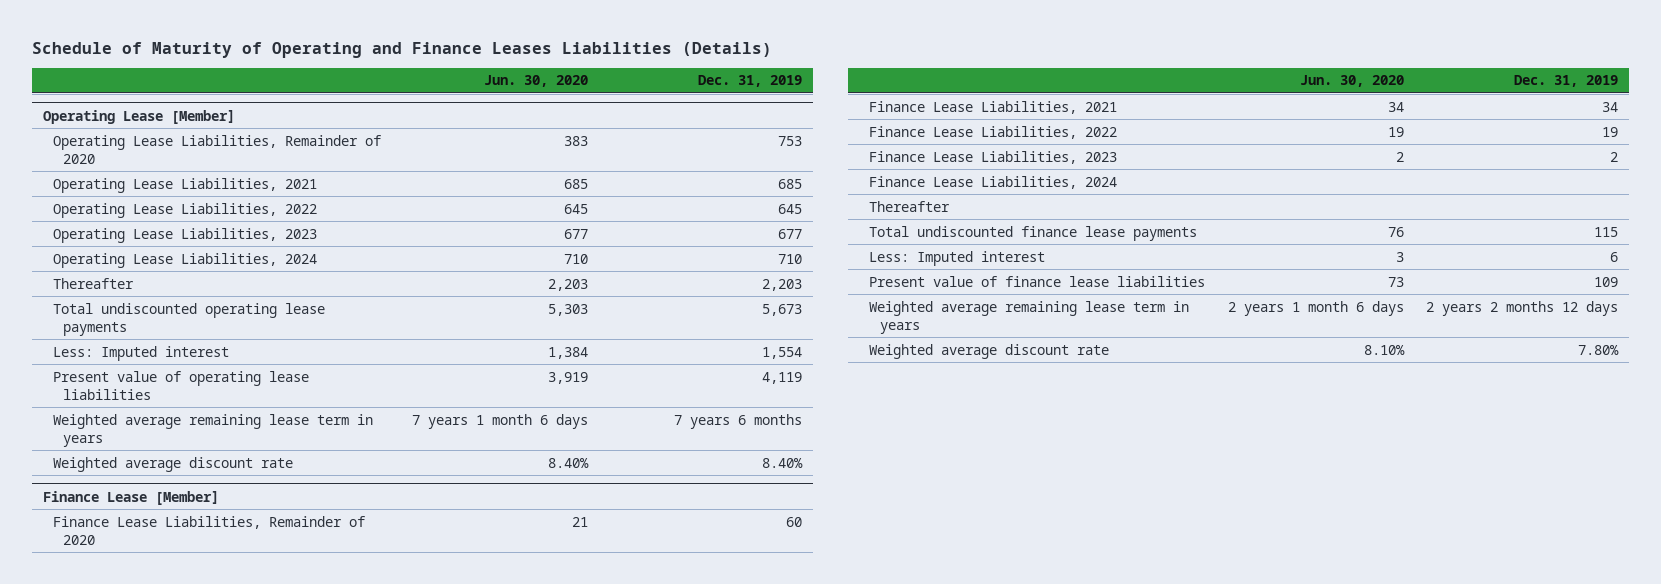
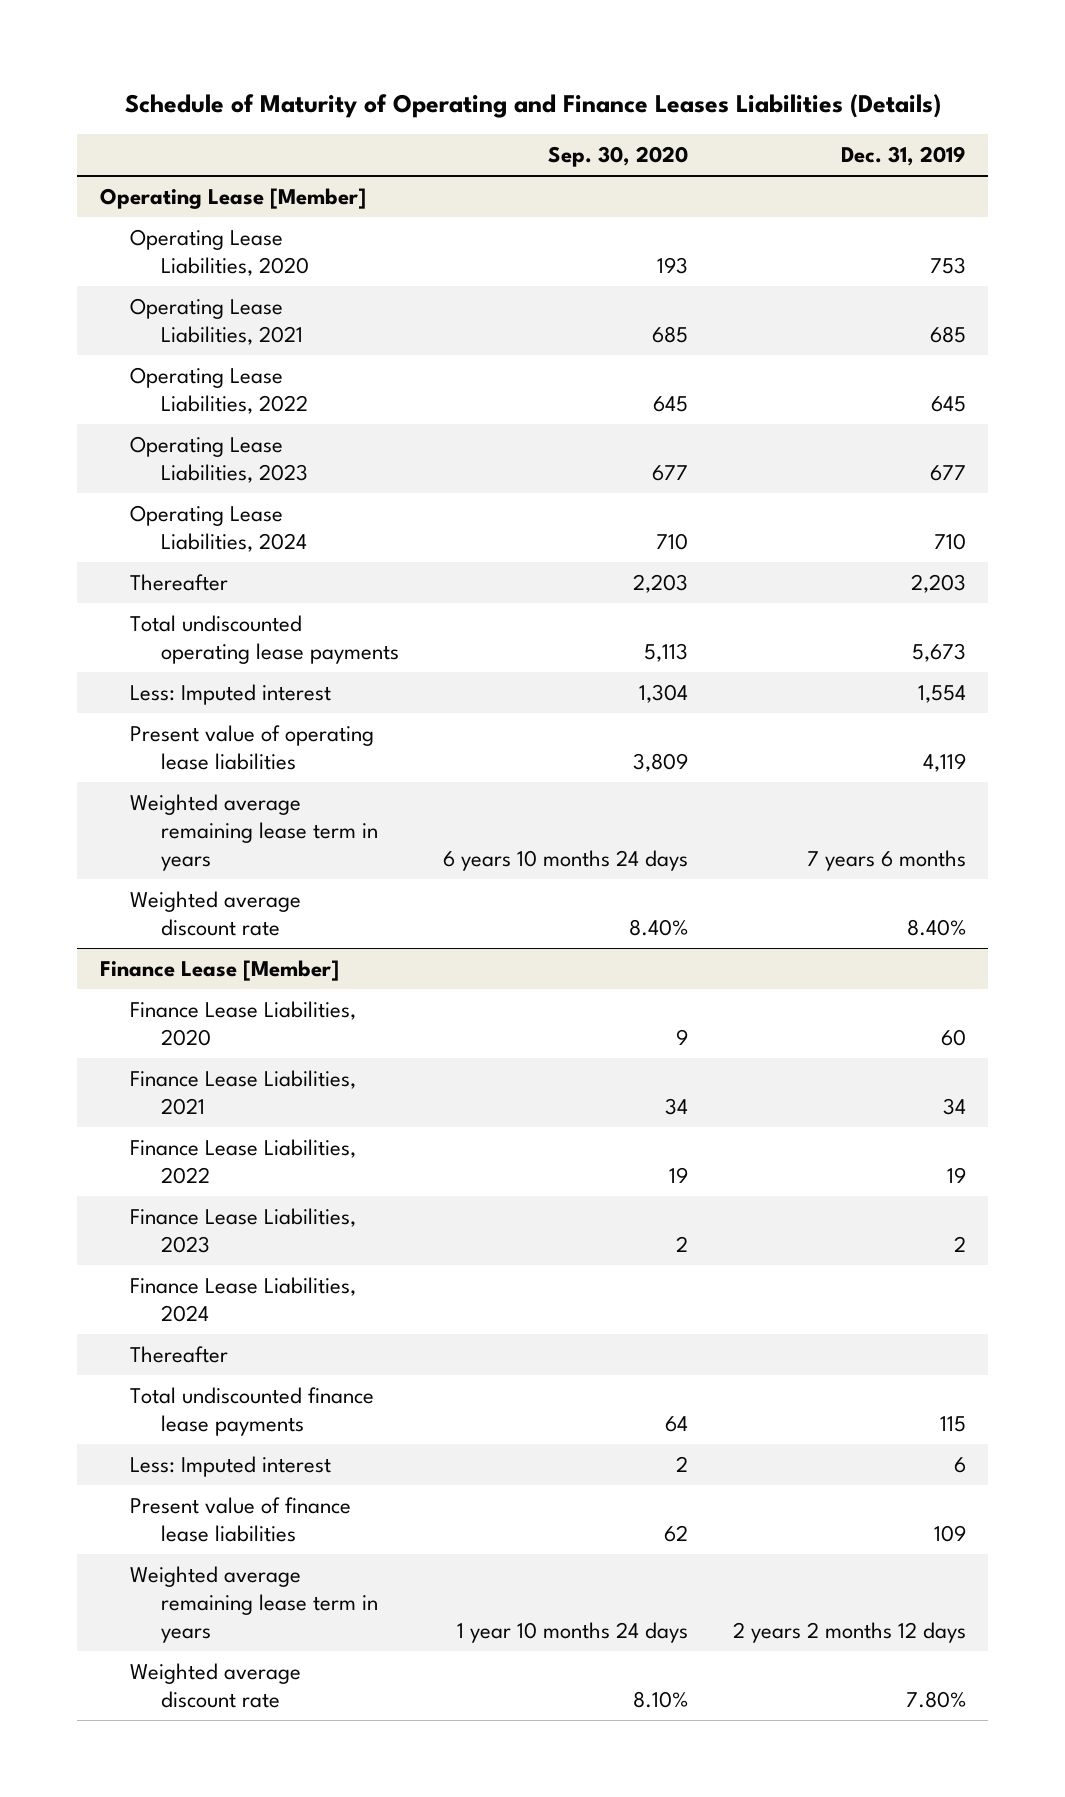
[483,75,588,88] Jun. 30, 2020 -> none
none -> [548,145,689,167] Sep. 30, 2020
[53,134,382,164] Operating Lease Liabilities, Remainder of 2020 -> [130,228,310,276] Operating Lease Liabilities, 2020
[53,515,366,545] Finance Lease Liabilities, Remainder of 2020 -> [130,1000,357,1046] Finance Lease Liabilities, 2020

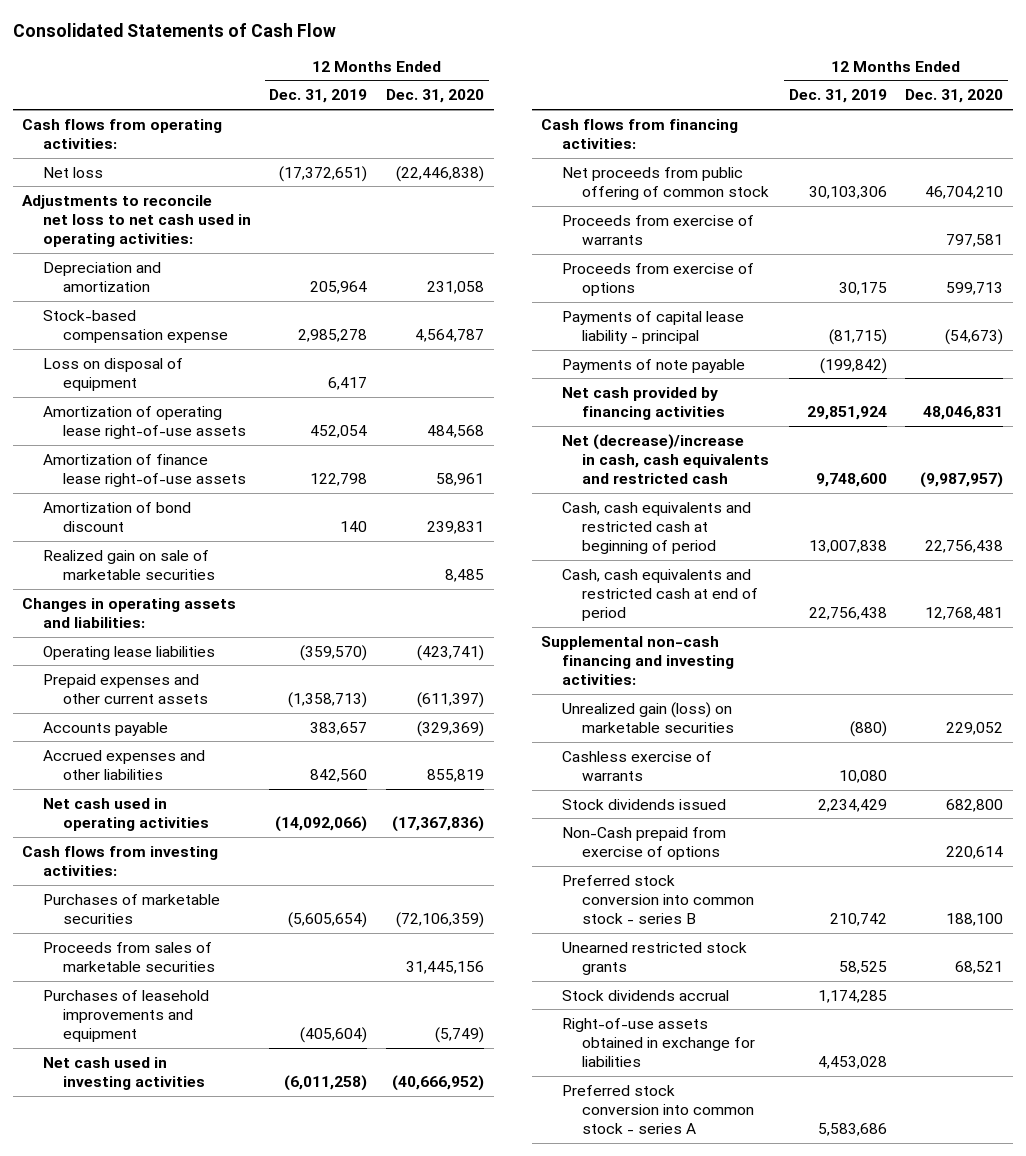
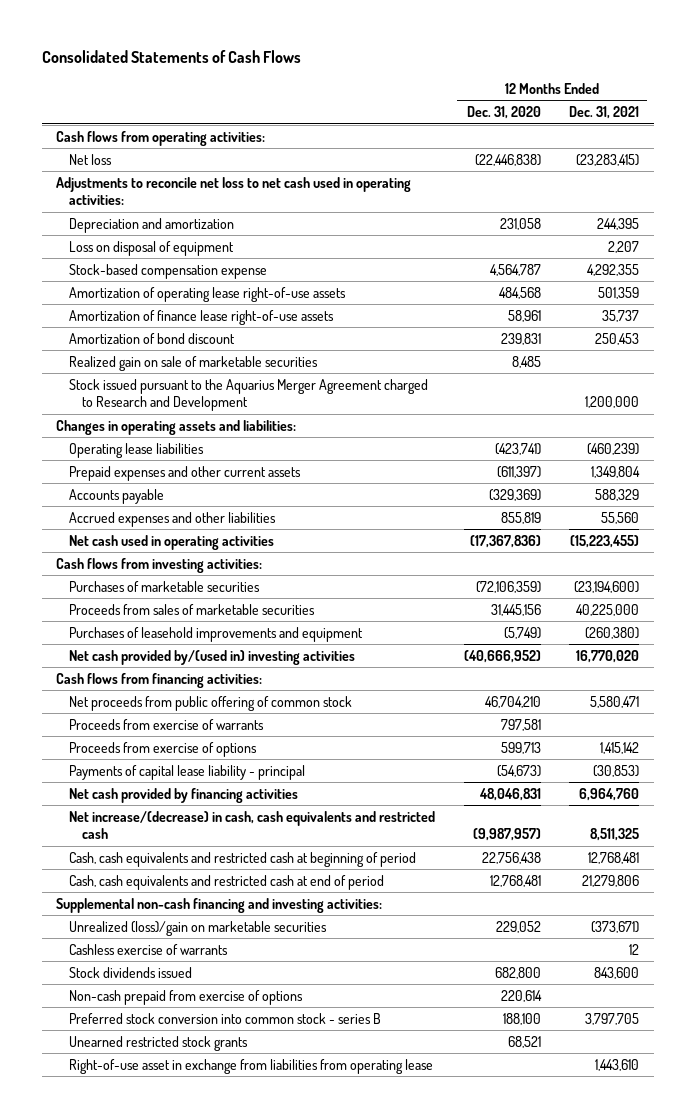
[12,22,336,37] Consolidated Statements of Cash Flow -> [41,50,301,64] Consolidated Statements of Cash Flows
[269,89,368,104] Dec. 31, 2019 -> none
none -> [569,106,640,120] Dec. 31, 2021
[42,309,229,344] Stock-based compensation expense -> [69,263,268,279] Stock-based compensation expense
none -> [69,378,429,412] Stock issued pursuant to the Aquarius Merger Agreement charged to Research and Development
[42,1056,206,1091] Net cash used in investing activities -> [69,649,356,665] Net cash provided by/(used in) investing activities
[561,358,745,373] Payments of note payable -> none
[561,433,770,485] Net (decrease)/increase in cash, cash equivalents and restricted cash -> [69,810,436,840] Net increase/(decrease) in cash, cash equivalents and restricted cash
[561,701,735,734] Unrealized gain (loss) on marketable securities -> [69,920,328,936] Unrealized (loss)/gain on marketable securities
[561,826,726,861] Non-Cash prepaid from exercise of options -> [69,989,304,1005] Non-cash prepaid from exercise of options
[561,989,729,1001] Stock dividends accrual -> none
[561,1084,755,1135] Preferred stock conversion into common stock - series A -> none
[561,1017,756,1068] Right-of-use assets obtained in exchange for liabilities -> [69,1058,434,1074] Right-of-use asset in exchange from liabilities from operating lease

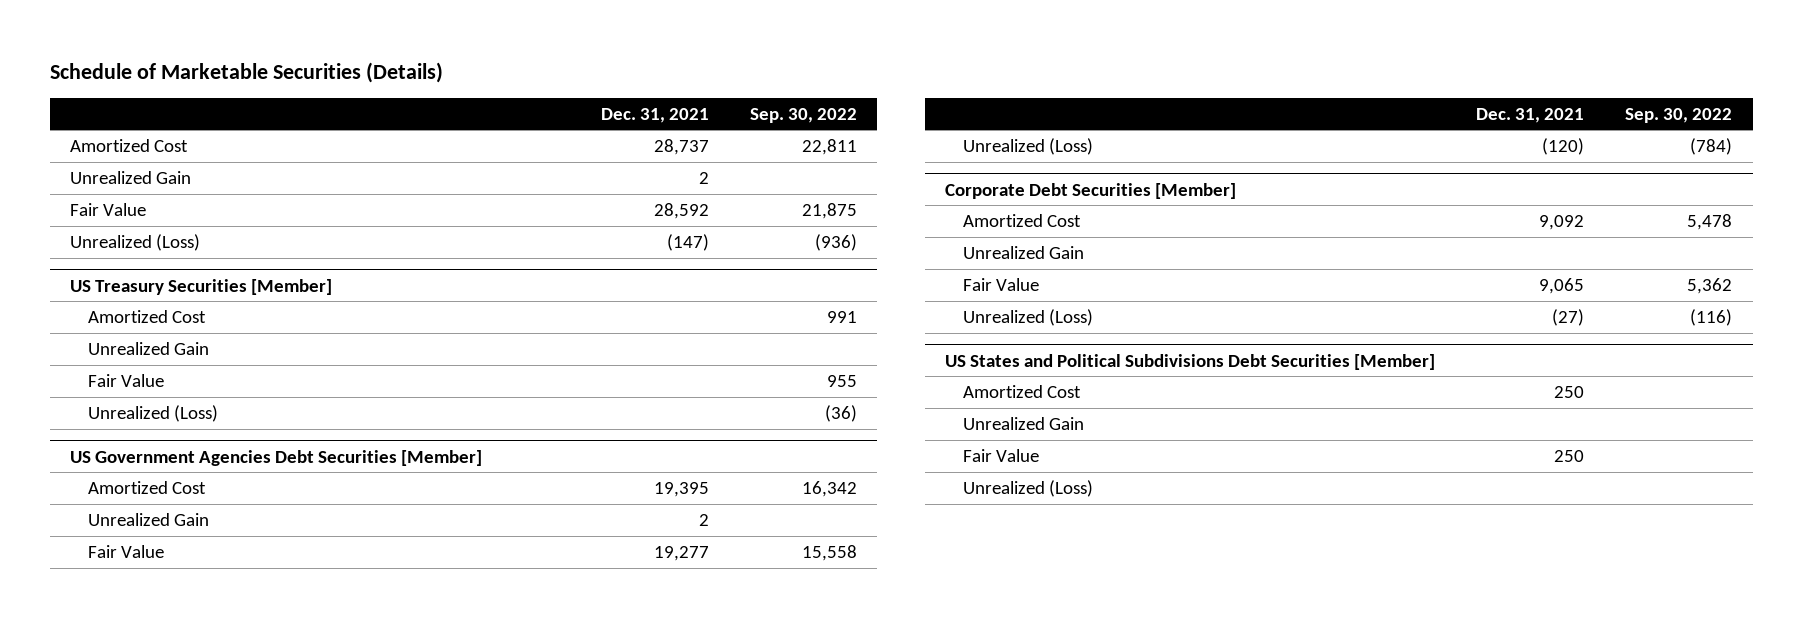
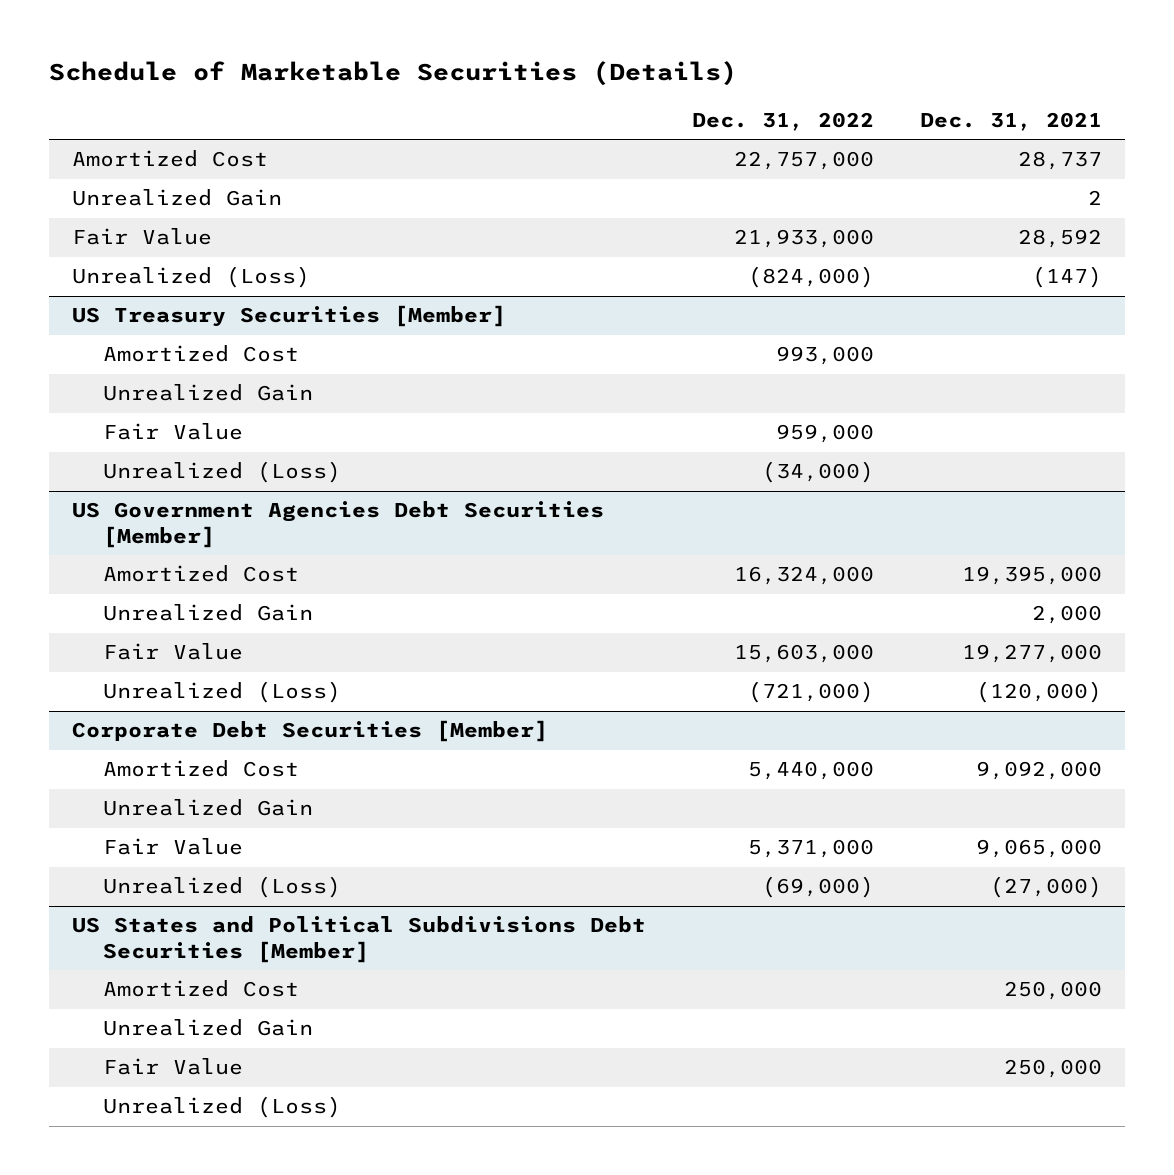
[749,107,857,123] Sep. 30, 2022 -> none
none -> [691,111,874,131] Dec. 31, 2022
[653,481,709,497] 19,395 -> [961,566,1102,586] 19,395,000
[698,513,709,526] 2 -> [1031,605,1102,625] 2,000
[653,545,709,561] 19,277 -> [961,644,1102,664] 19,277,000
[1542,137,1585,155] (120) -> [975,681,1102,704] (120,000)
[1539,214,1585,230] 9,092 -> [975,761,1102,781] 9,092,000
[1539,277,1585,294] 9,065 -> [975,839,1102,859] 9,065,000
[1552,308,1585,326] (27) -> [989,876,1102,899] (27,000)
[1554,385,1585,398] 250 -> [1003,981,1102,1001] 250,000
[1554,449,1585,462] 250 -> [1003,1059,1102,1079] 250,000

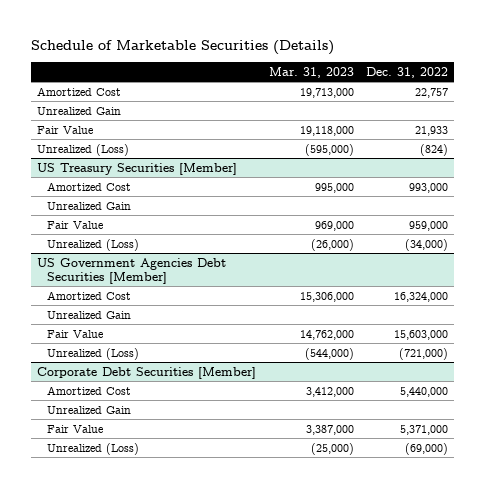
[919,111,1102,131] Dec. 31, 2021 -> none
none -> [268,66,354,78] Mar. 31, 2023
[733,151,874,171] 22,757,000 -> [415,87,449,98] 22,757
[733,229,874,249] 21,933,000 -> [415,125,449,136] 21,933
[747,266,874,289] (824,000) -> [420,143,449,156] (824)
[72,916,647,963] US States and Political Subdivisions Debt Securities [Member] -> none
[102,980,299,998] Amortized Cost -> none
[102,1019,313,1037] Unrealized Gain -> none
[102,1058,243,1076] Fair Value -> none
[102,1096,341,1119] Unrealized (Loss) -> none

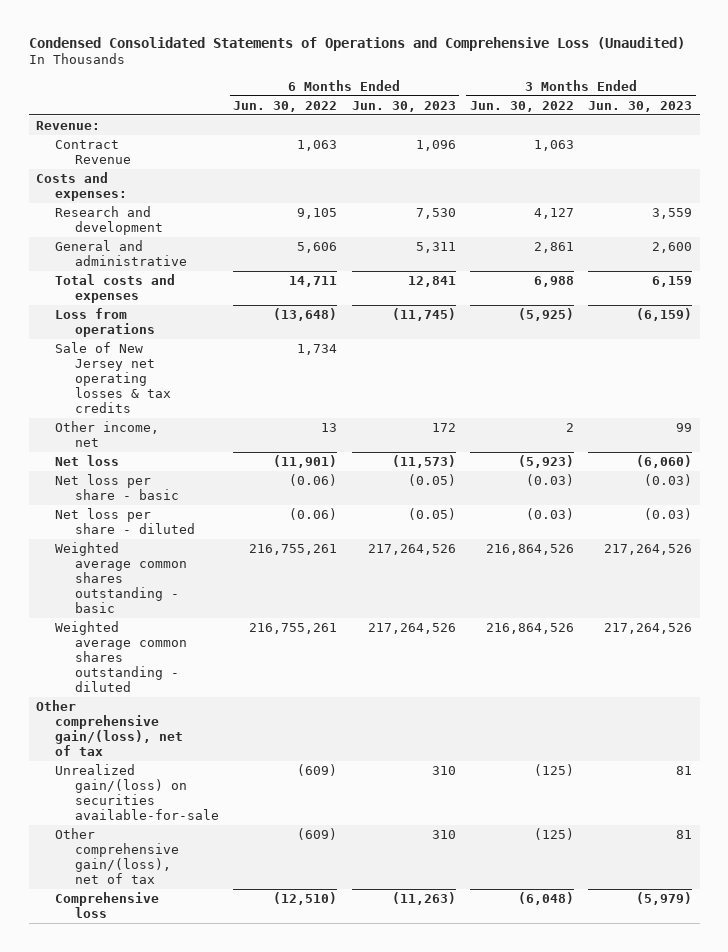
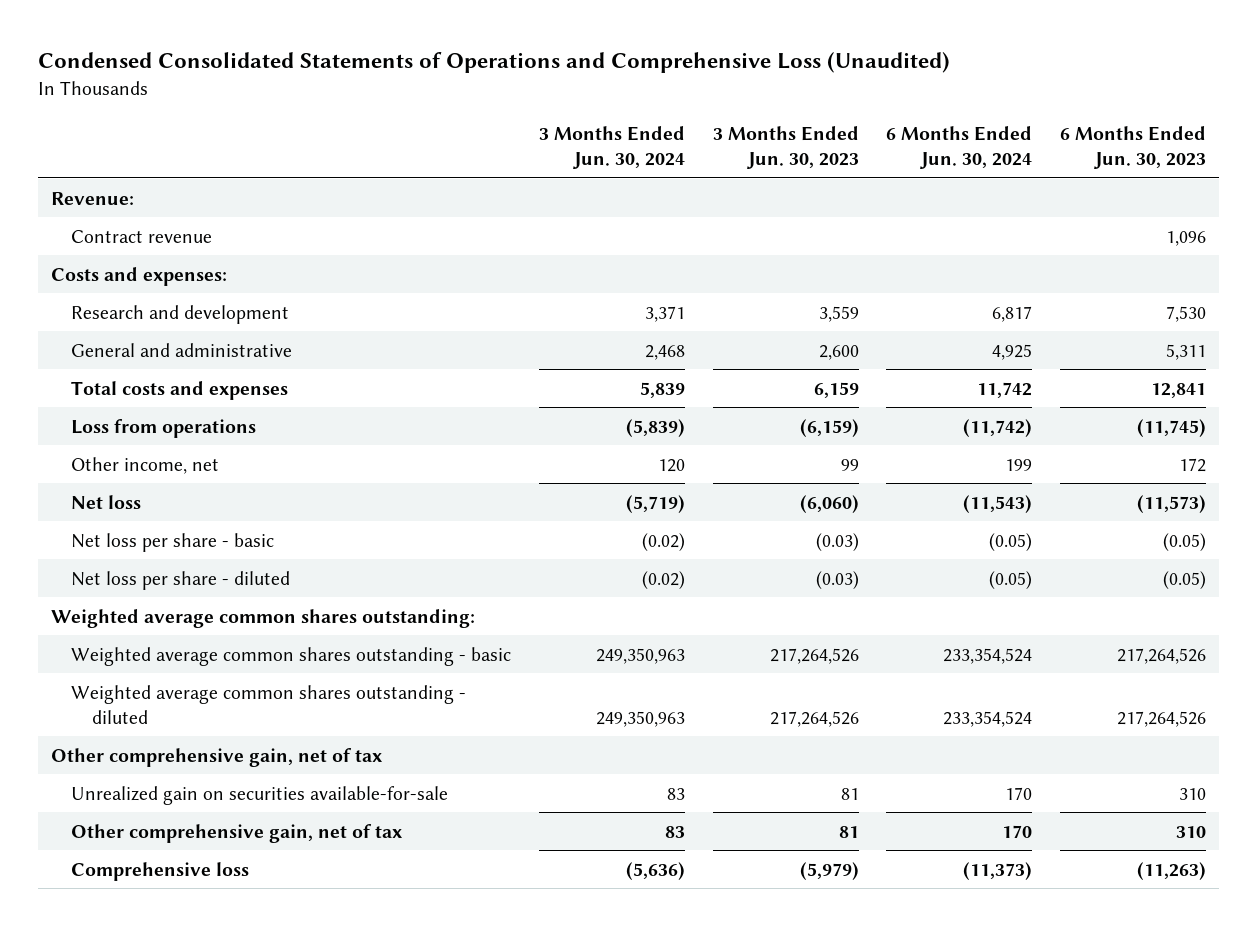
[233,100,338,112] Jun. 30, 2022 -> none
[470,100,575,112] Jun. 30, 2022 -> none
none -> [538,125,685,169] 3 Months Ended Jun. 30, 2024
none -> [886,125,1033,169] 6 Months Ended Jun. 30, 2024
[55,139,131,164] Contract Revenue -> [71,229,213,243] Contract revenue
[55,341,171,413] Sale of New Jersey net operating losses & tax credits -> none
none -> [51,608,476,628] Weighted average common shares outstanding:
[35,699,184,756] Other comprehensive gain/(loss), net of tax -> [51,747,384,767] Other comprehensive gain, net of tax
[55,763,219,820] Unrealized gain/(loss) on securities available-for-sale -> [71,785,449,805] Unrealized gain on securities available-for-sale
[55,827,179,884] Other comprehensive gain/(loss), net of tax -> [71,823,404,843] Other comprehensive gain, net of tax

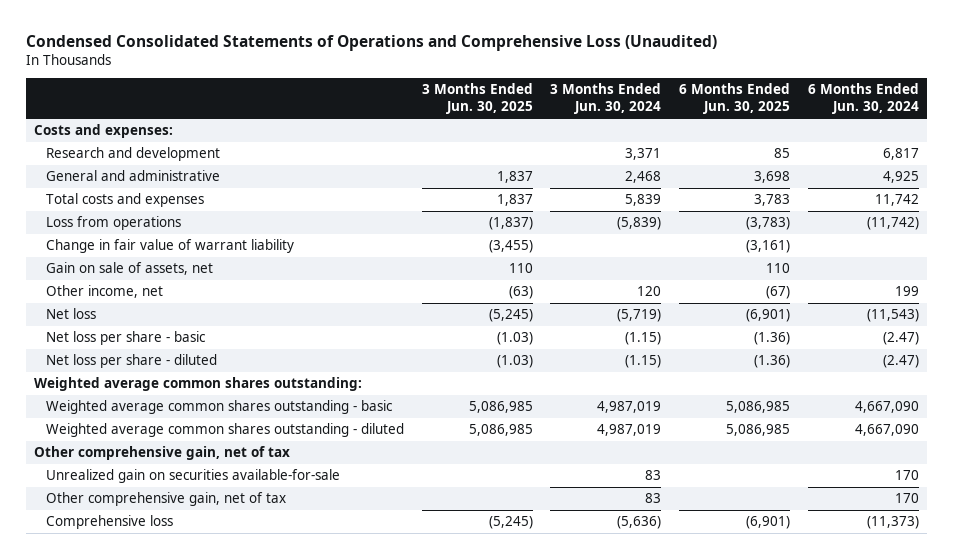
[712,125,859,169] 3 Months Ended Jun. 30, 2023 -> none
[1059,125,1206,169] 6 Months Ended Jun. 30, 2023 -> none
none -> [421,83,533,115] 3 Months Ended Jun. 30, 2025
none -> [678,83,790,115] 6 Months Ended Jun. 30, 2025
[51,191,135,205] Revenue: -> none
[71,229,213,243] Contract revenue -> none
none -> [46,239,295,254] Change in fair value of warrant liability
none -> [46,262,214,276] Gain on sale of assets, net
[641,532,685,551] (0.02) -> [625,332,662,346] (1.15)
[989,532,1033,551] (0.05) -> [882,332,919,346] (2.47)
[641,570,685,589] (0.02) -> [625,355,662,369] (1.15)
[989,570,1033,589] (0.05) -> [882,355,919,369] (2.47)
[595,647,685,664] 249,350,963 -> [597,401,662,414] 4,987,019
[943,647,1033,664] 233,354,524 -> [854,401,919,414] 4,667,090
[595,710,685,727] 249,350,963 -> [597,424,662,437] 4,987,019
[943,710,1033,727] 233,354,524 -> [854,424,919,437] 4,667,090

